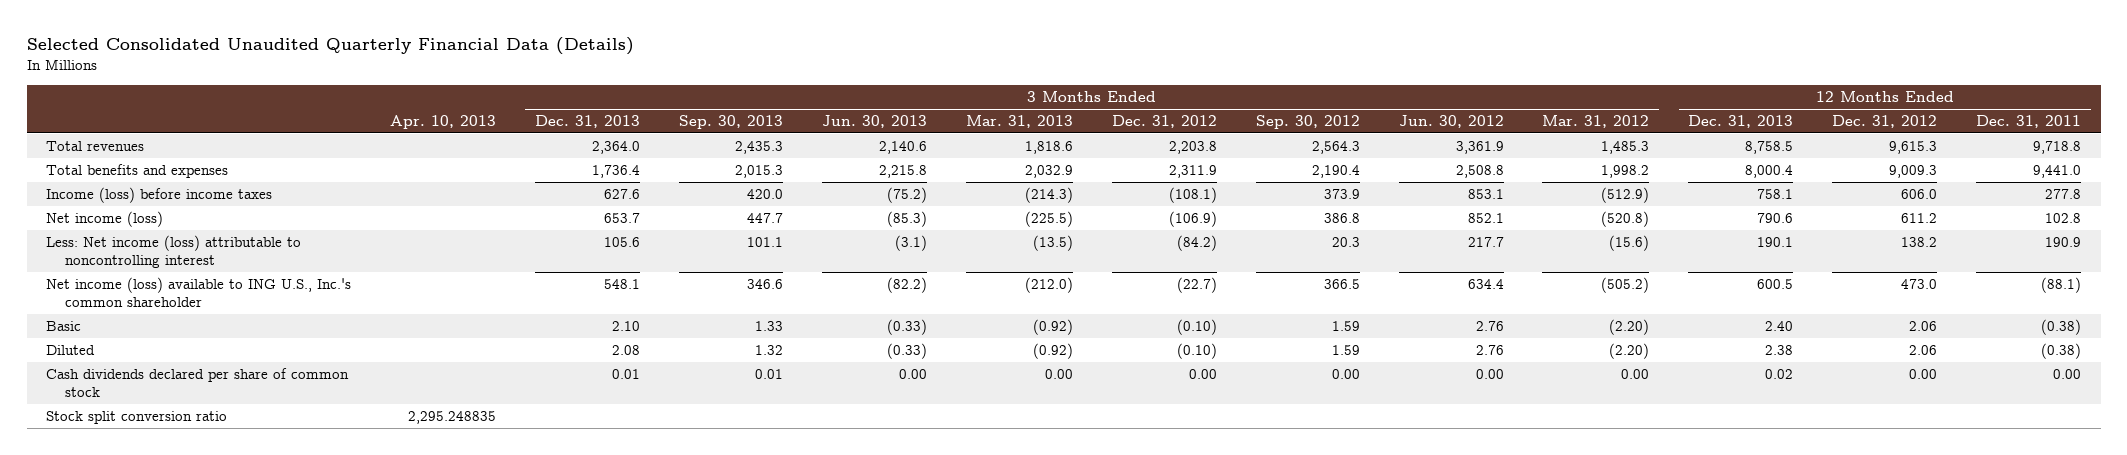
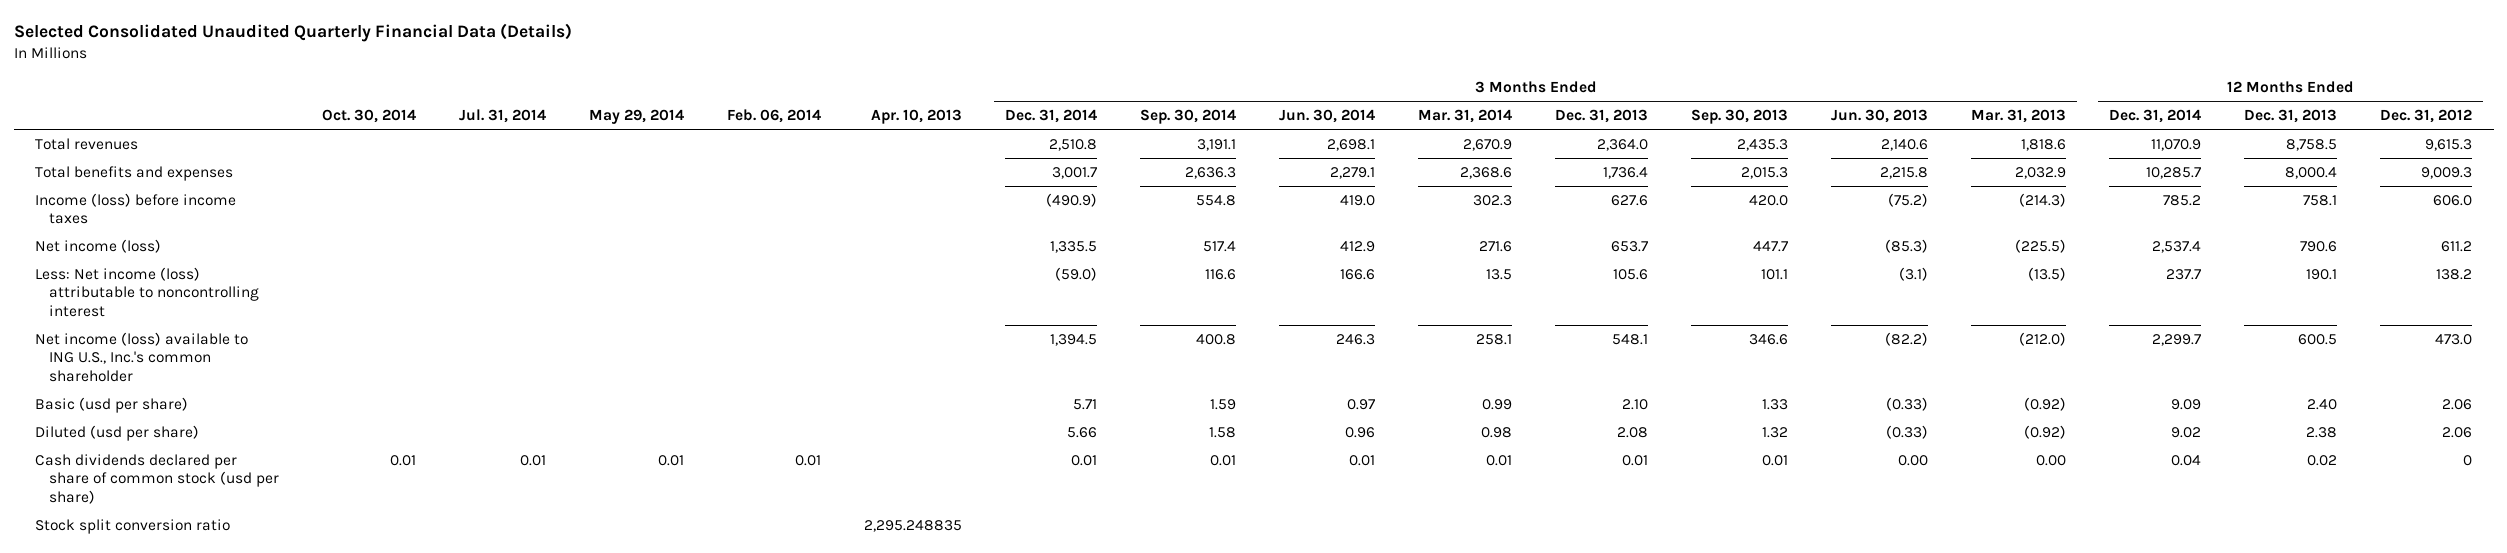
[1111,115,1217,129] Dec. 31, 2012 -> none
[1255,115,1360,130] Sep. 30, 2012 -> none
[1398,115,1504,129] Jun. 30, 2012 -> none
[1542,115,1650,129] Mar. 31, 2012 -> none
[1976,115,2082,129] Dec. 31, 2011 -> none
none -> [321,109,416,124] Oct. 30, 2014
none -> [458,109,546,124] Jul. 31, 2014
none -> [588,109,684,125] May 29, 2014
none -> [726,109,821,124] Feb. 06, 2014
none -> [1004,109,1097,124] Dec. 31, 2014
none -> [1139,109,1236,125] Sep. 30, 2014
none -> [1279,109,1376,124] Jun. 30, 2014
none -> [1418,109,1513,124] Mar. 31, 2014
none -> [2109,109,2202,124] Dec. 31, 2014
[46,321,82,332] Basic -> [35,396,189,413] Basic (usd per share)
[46,345,96,356] Diluted -> [35,424,200,441] Diluted (usd per share)
[46,368,350,398] Cash dividends declared per share of common stock -> [35,453,279,504] Cash dividends declared per share of common stock (usd per share)
[1909,369,1938,380] 0.00 -> [2463,454,2473,466] 0

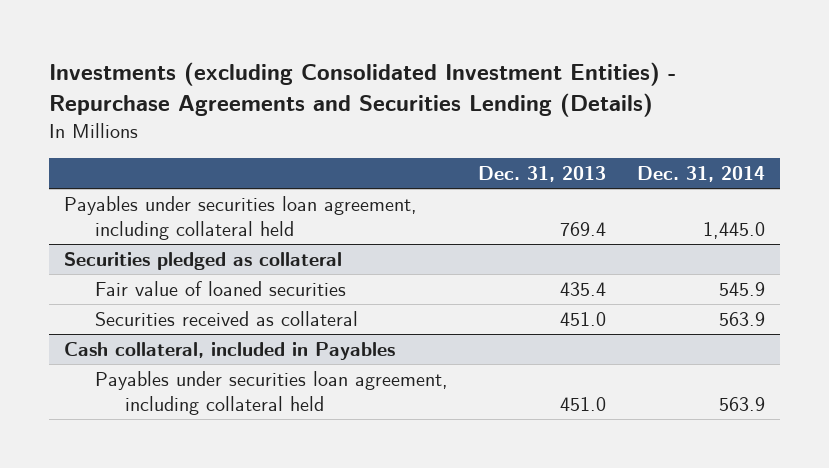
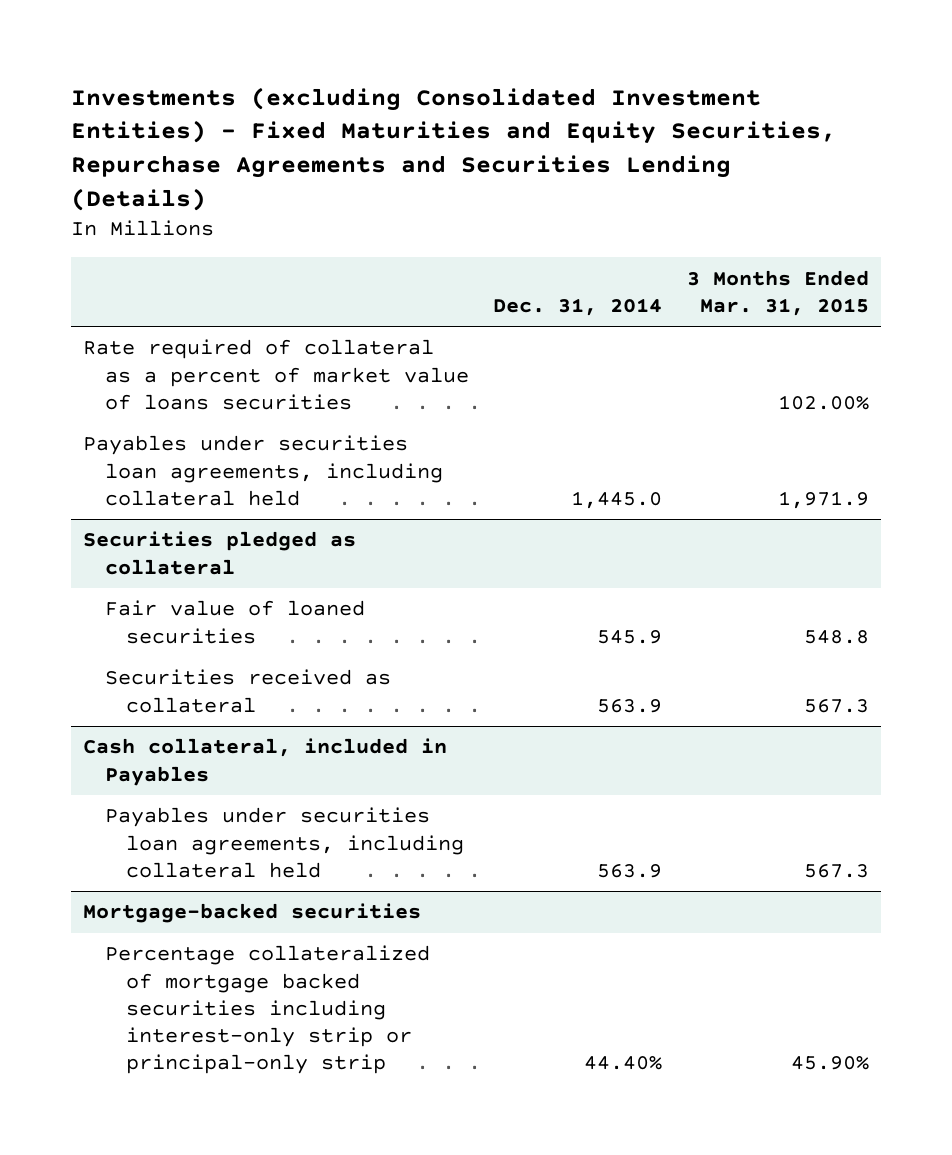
[49,62,677,118] Investments (excluding Consolidated Investment Entities) - Repurchase Agreements and Securities Lending (Details) -> [70,86,836,212] Investments (excluding Consolidated Investment Entities) - Fixed Maturities and Equity Securities, Repurchase Agreements and Securities Lending (Details)
[478,166,607,183] Dec. 31, 2013 -> none
none -> [686,269,869,316] 3 Months Ended Mar. 31, 2015
none -> [83,339,469,410] Rate required of collateral as a percent of market value of loans securities
[64,196,418,241] Payables under securities loan agreement, including collateral held -> [83,435,443,506] Payables under securities loan agreements, including collateral held
[94,371,448,416] Payables under securities loan agreement, including collateral held -> [104,807,465,878] Payables under securities loan agreements, including collateral held
none -> [83,903,422,924] Mortgage-backed securities
none -> [104,945,430,1075] Percentage collateralized of mortgage backed securities including interest-only strip or principal-only strip

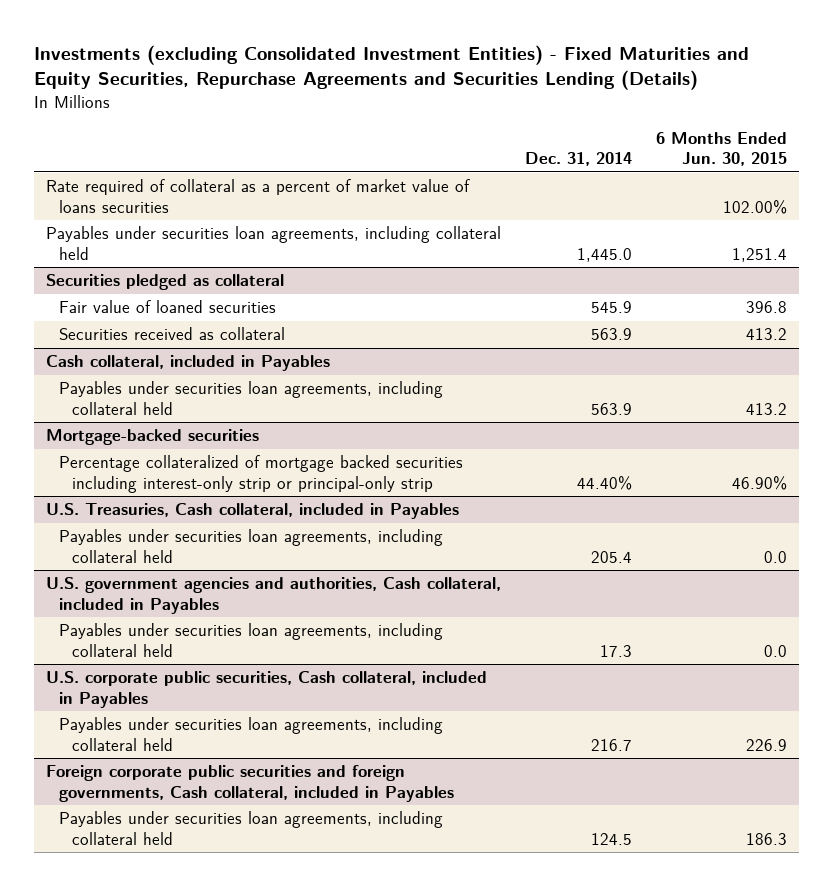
[686,269,869,316] 3 Months Ended Mar. 31, 2015 -> none
none -> [655,131,787,166] 6 Months Ended Jun. 30, 2015
none -> [45,503,459,520] U.S. Treasuries, Cash collateral, included in Payables
none -> [58,529,443,563] Payables under securities loan agreements, including collateral held
none -> [45,577,501,614] U.S. government agencies and authorities, Cash collateral, included in Payables
none -> [58,623,443,657] Payables under securities loan agreements, including collateral held
none -> [45,671,487,708] U.S. corporate public securities, Cash collateral, included in Payables
none -> [58,717,443,751] Payables under securities loan agreements, including collateral held
none -> [45,765,454,802] Foreign corporate public securities and foreign governments, Cash collateral, included in Payables
none -> [58,811,443,845] Payables under securities loan agreements, including collateral held

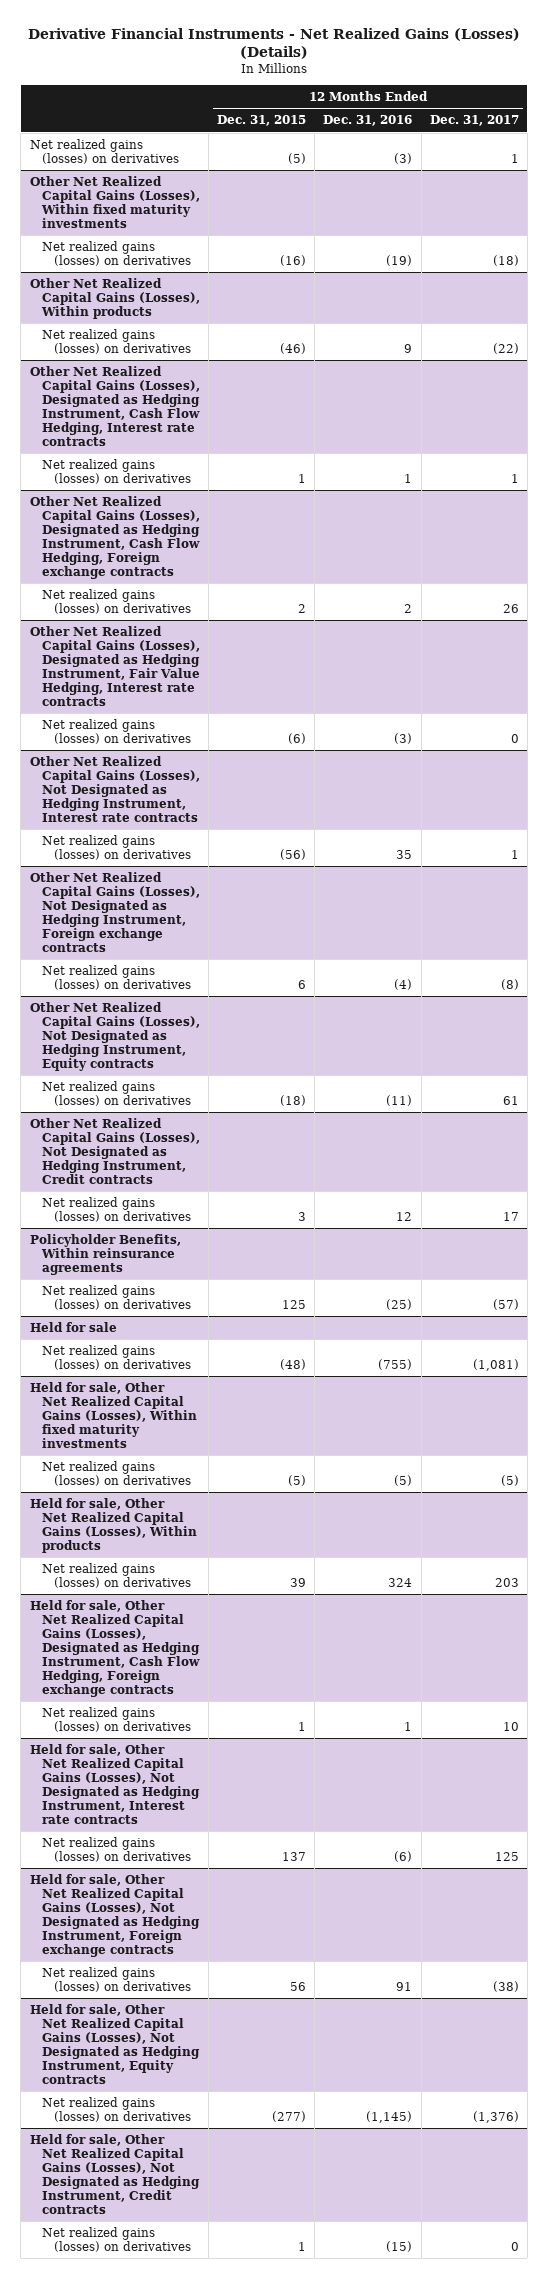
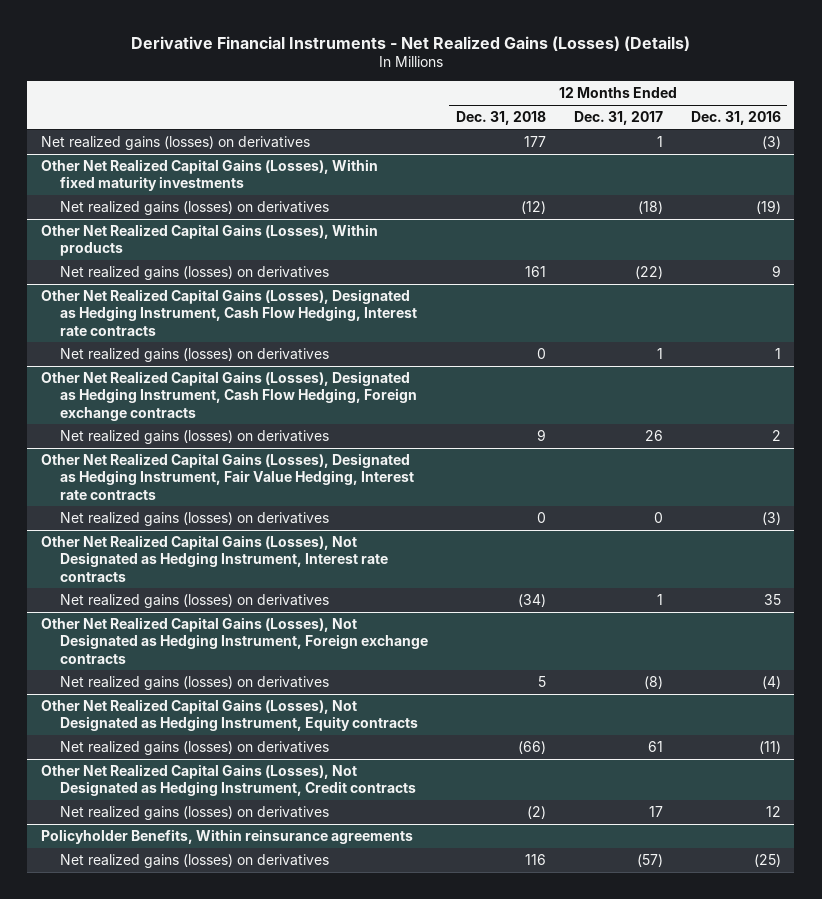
[216,115,306,127] Dec. 31, 2015 -> none
none -> [456,111,547,126] Dec. 31, 2018
[29,1321,117,1332] Held for sale -> none
[41,1344,191,1370] Net realized gains (losses) on derivatives -> none
[29,1381,197,1448] Held for sale, Other Net Realized Capital Gains (Losses), Within fixed maturity investments -> none
[41,1460,191,1486] Net realized gains (losses) on derivatives -> none
[29,1497,197,1553] Held for sale, Other Net Realized Capital Gains (Losses), Within products -> none
[41,1562,191,1588] Net realized gains (losses) on derivatives -> none
[29,1599,200,1697] Held for sale, Other Net Realized Capital Gains (Losses), Designated as Hedging Instrument, Cash Flow Hedging, Foreign exchange contracts -> none
[41,1706,191,1732] Net realized gains (losses) on derivatives -> none
[29,1743,200,1824] Held for sale, Other Net Realized Capital Gains (Losses), Not Designated as Hedging Instrument, Interest rate contracts -> none
[41,1836,191,1862] Net realized gains (losses) on derivatives -> none
[29,1873,200,1957] Held for sale, Other Net Realized Capital Gains (Losses), Not Designated as Hedging Instrument, Foreign exchange contracts -> none
[41,1966,191,1992] Net realized gains (losses) on derivatives -> none
[29,2003,200,2084] Held for sale, Other Net Realized Capital Gains (Losses), Not Designated as Hedging Instrument, Equity contracts -> none
[41,2096,191,2122] Net realized gains (losses) on derivatives -> none
[29,2133,200,2214] Held for sale, Other Net Realized Capital Gains (Losses), Not Designated as Hedging Instrument, Credit contracts -> none
[41,2226,191,2252] Net realized gains (losses) on derivatives -> none

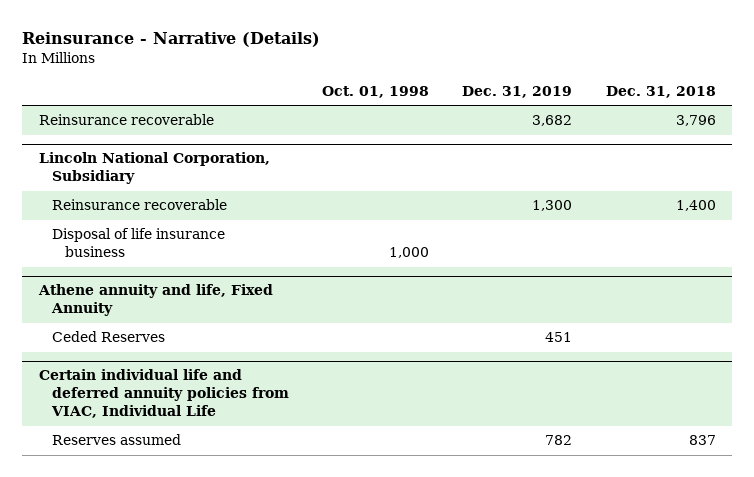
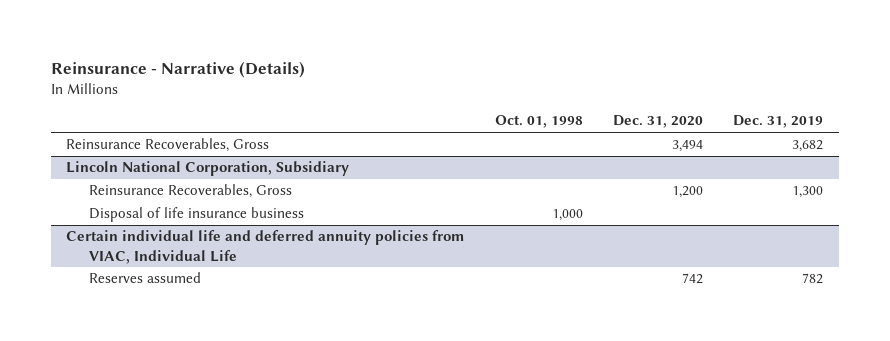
[605,86,716,99] Dec. 31, 2018 -> none
none -> [613,115,704,129] Dec. 31, 2020
[38,114,214,126] Reinsurance recoverable -> [66,138,270,153] Reinsurance Recoverables, Gross
[51,199,227,211] Reinsurance recoverable -> [88,184,292,199] Reinsurance Recoverables, Gross
[37,284,273,317] Athene annuity and life, Fixed Annuity -> none
[51,331,165,343] Ceded Reserves -> none

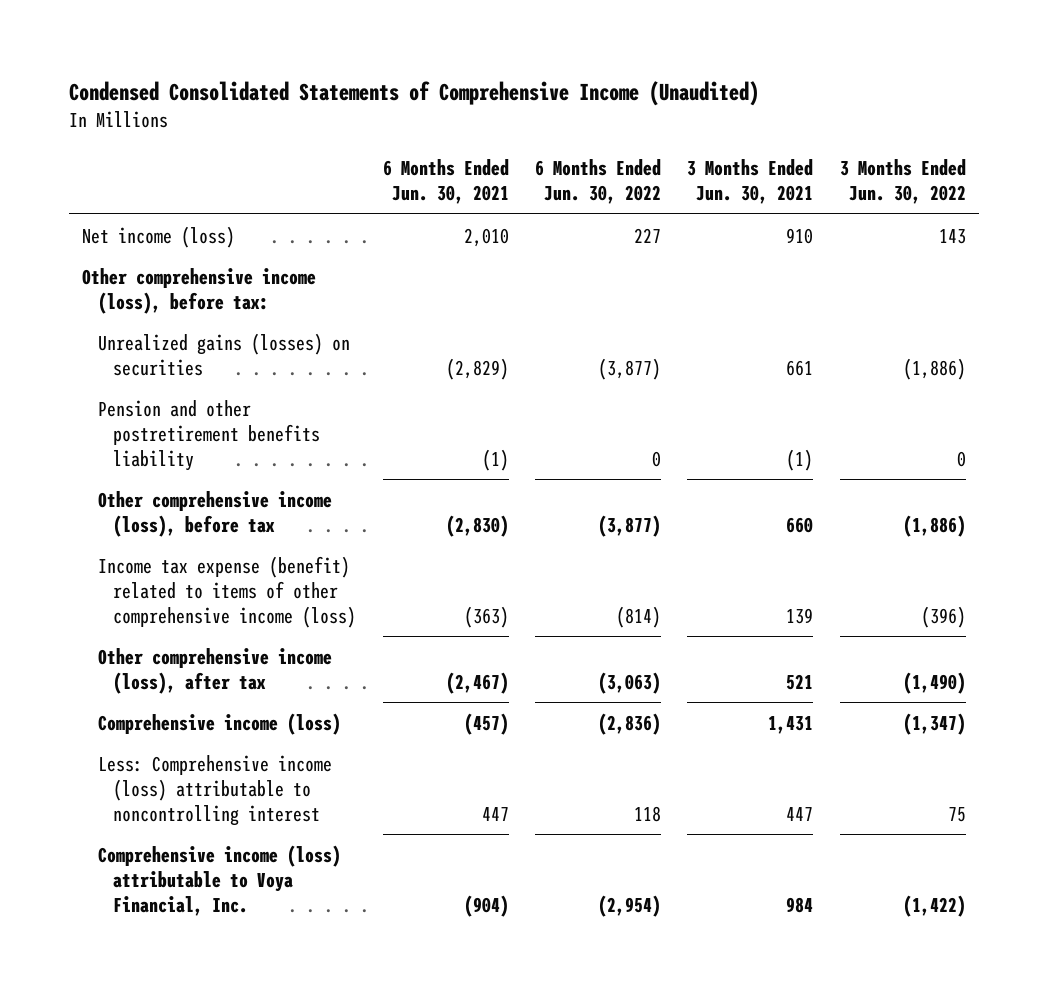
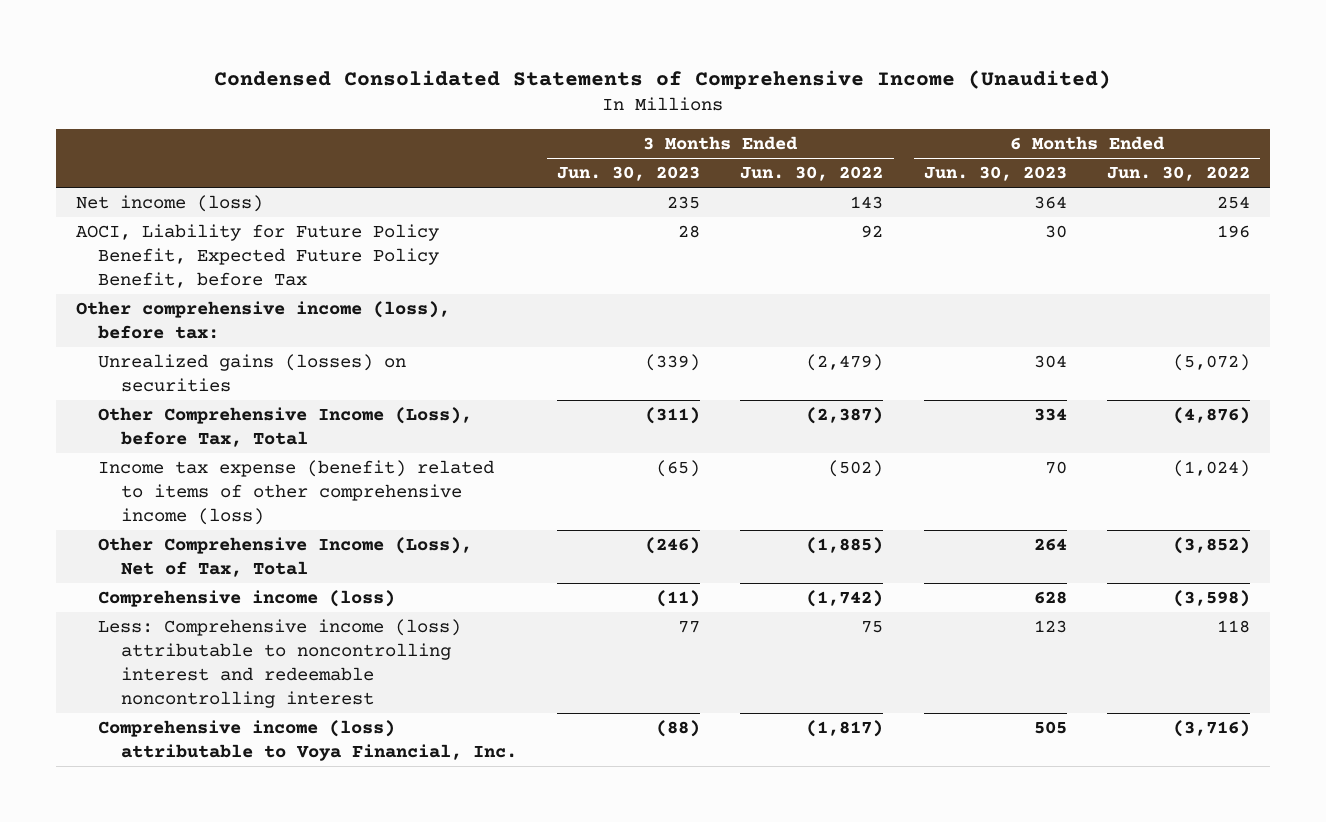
[382,159,509,205] 6 Months Ended Jun. 30, 2021 -> none
[687,159,814,205] 3 Months Ended Jun. 30, 2021 -> none
none -> [557,166,701,182] Jun. 30, 2023
none -> [923,166,1067,182] Jun. 30, 2023
[633,227,661,243] 227 -> [1217,195,1251,209] 254
none -> [75,223,440,288] AOCI, Liability for Future Policy Benefit, Expected Future Policy Benefit, before Tax
[97,399,321,471] Pension and other postretirement benefits liability -> none
[597,357,661,380] (3,877) -> [1173,353,1251,371] (5,072)
[902,357,966,380] (1,886) -> [806,353,884,371] (2,479)
[97,490,332,537] Other comprehensive income (loss), before tax -> [98,406,473,447] Other Comprehensive Income (Loss), before Tax, Total
[597,514,661,537] (3,877) -> [1173,406,1251,424] (4,876)
[902,514,966,537] (1,886) -> [806,406,884,424] (2,387)
[615,605,661,628] (814) -> [1173,459,1251,477] (1,024)
[920,605,966,628] (396) -> [828,459,884,477] (502)
[97,647,332,694] Other comprehensive income (loss), after tax -> [98,536,473,577] Other Comprehensive Income (Loss), Net of Tax, Total
[597,671,661,694] (3,063) -> [1173,536,1251,554] (3,852)
[902,671,966,694] (1,490) -> [806,536,884,554] (1,885)
[597,712,661,735] (2,836) -> [1173,589,1251,607] (3,598)
[902,712,966,735] (1,347) -> [806,589,884,607] (1,742)
[97,754,332,826] Less: Comprehensive income (loss) attributable to noncontrolling interest -> [98,618,462,708] Less: Comprehensive income (loss) attributable to noncontrolling interest and redeemable noncontrolling interest
[597,894,661,917] (2,954) -> [1173,719,1251,737] (3,716)
[902,894,966,917] (1,422) -> [806,719,884,737] (1,817)

